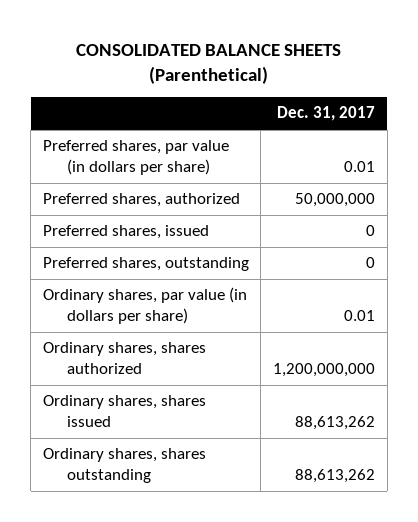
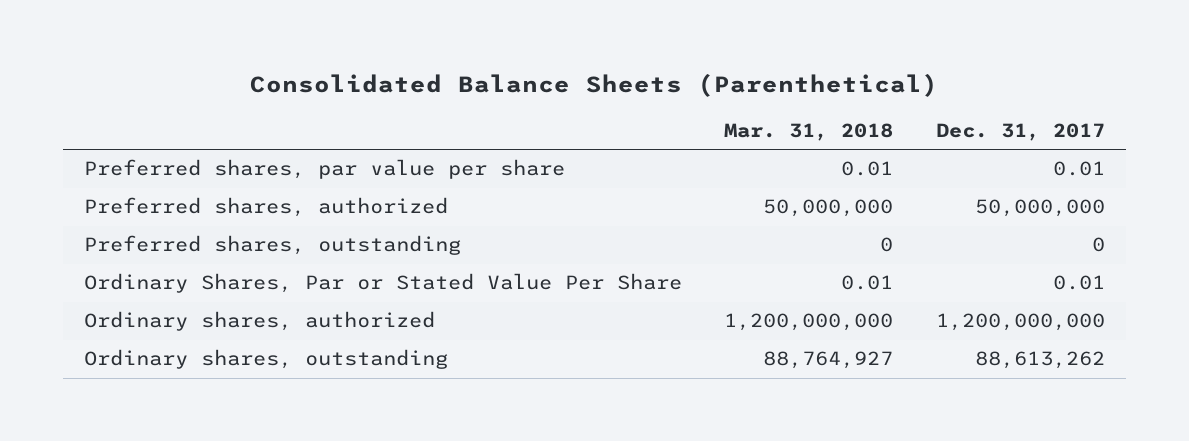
[75,43,341,84] CONSOLIDATED BALANCE SHEETS (Parenthetical) -> [250,73,939,98] Consolidated Balance Sheets (Parenthetical)
none -> [724,122,894,141] Mar. 31, 2018
[42,140,229,176] Preferred shares, par value (in dollars per share) -> [84,159,566,180] Preferred shares, par value per share
[42,225,209,240] Preferred shares, issued -> none
[42,395,206,428] Ordinary shares, shares issued -> none
[42,287,247,325] Ordinary shares, par value (in dollars per share) -> [84,273,683,294] Ordinary Shares, Par or Stated Value Per Share
[42,342,206,375] Ordinary shares, shares authorized -> [84,311,436,332] Ordinary shares, authorized
[42,448,206,484] Ordinary shares, shares outstanding -> [84,349,449,370] Ordinary shares, outstanding

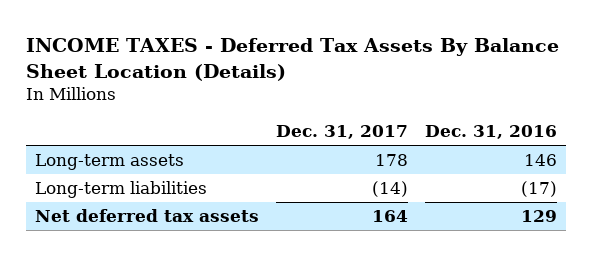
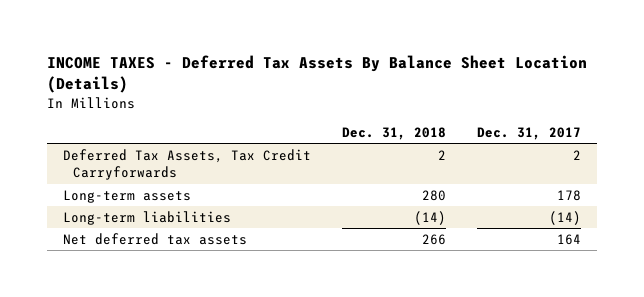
[425,124,558,139] Dec. 31, 2016 -> none
none -> [341,127,446,141] Dec. 31, 2018
none -> [62,148,311,181] Deferred Tax Assets, Tax Credit Carryforwards

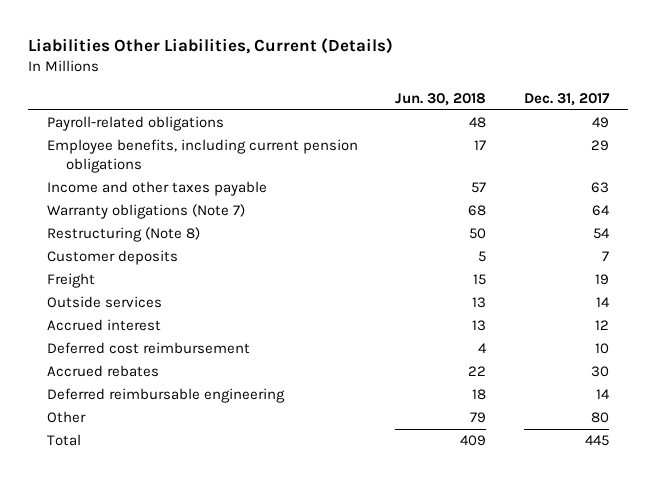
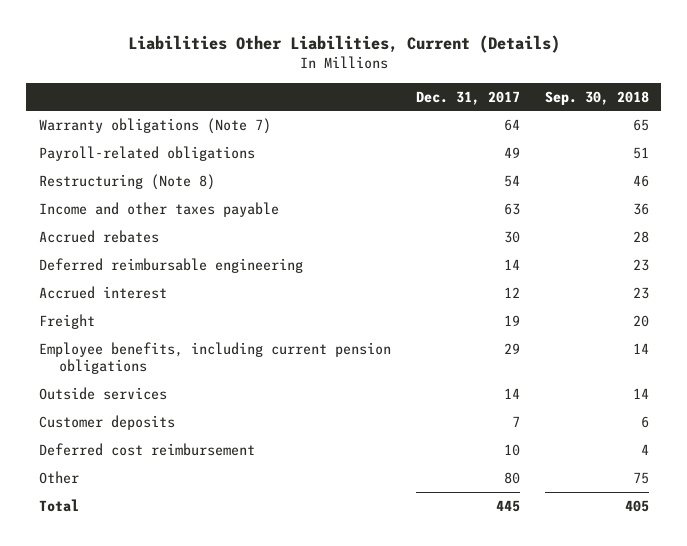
[395,92,487,106] Jun. 30, 2018 -> none
none -> [544,90,649,105] Sep. 30, 2018
[46,116,224,132] Payroll-related obligations -> [38,145,255,161] Payroll-related obligations
[46,181,267,197] Income and other taxes payable -> [38,201,279,217] Income and other taxes payable
[46,365,159,378] Accrued rebates -> [38,229,159,243] Accrued rebates
[46,388,285,404] Deferred reimbursable engineering -> [38,257,303,273] Deferred reimbursable engineering
[46,319,161,332] Accrued interest -> [38,285,167,299] Accrued interest
[46,139,358,174] Employee benefits, including current pension obligations -> [38,341,391,375] Employee benefits, including current pension obligations
[46,250,178,266] Customer deposits -> [38,414,175,430] Customer deposits

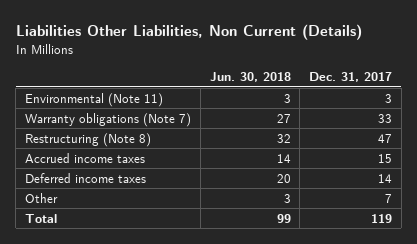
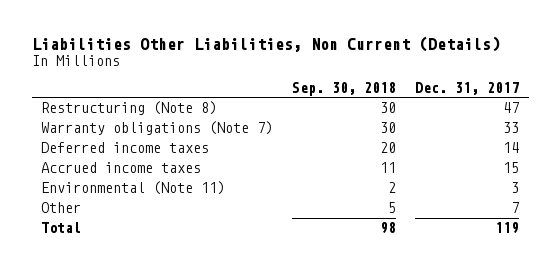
[209,72,291,83] Jun. 30, 2018 -> none
none -> [292,82,397,97] Sep. 30, 2018
[25,112,192,127] Warranty obligations (Note 7) -> [41,121,274,136] Warranty obligations (Note 7)
[25,152,146,163] Accrued income taxes -> [41,162,202,174] Accrued income taxes
[25,92,164,107] Environmental (Note 11) -> [41,181,226,196] Environmental (Note 11)

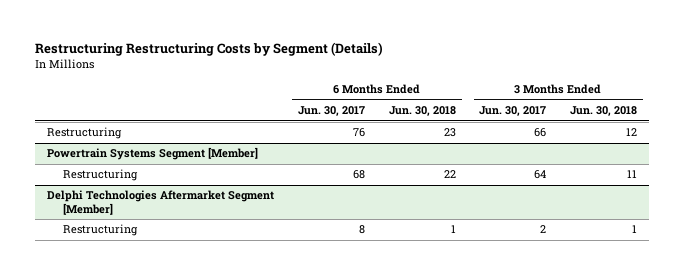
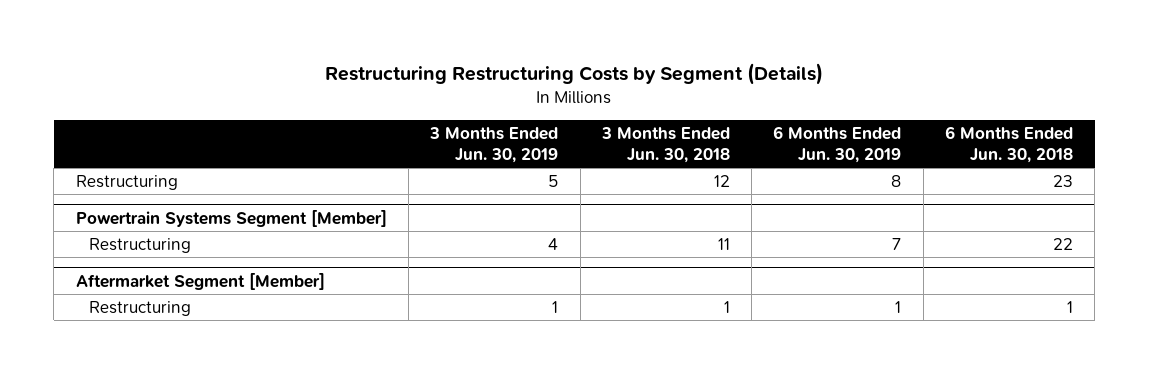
[298,106,366,117] Jun. 30, 2017 -> none
[479,106,547,117] Jun. 30, 2017 -> none
none -> [429,126,559,164] 3 Months Ended Jun. 30, 2019
none -> [773,125,902,164] 6 Months Ended Jun. 30, 2019
[47,190,275,215] Delphi Technologies Aftermarket Segment [Member] -> [75,272,325,290] Aftermarket Segment [Member]

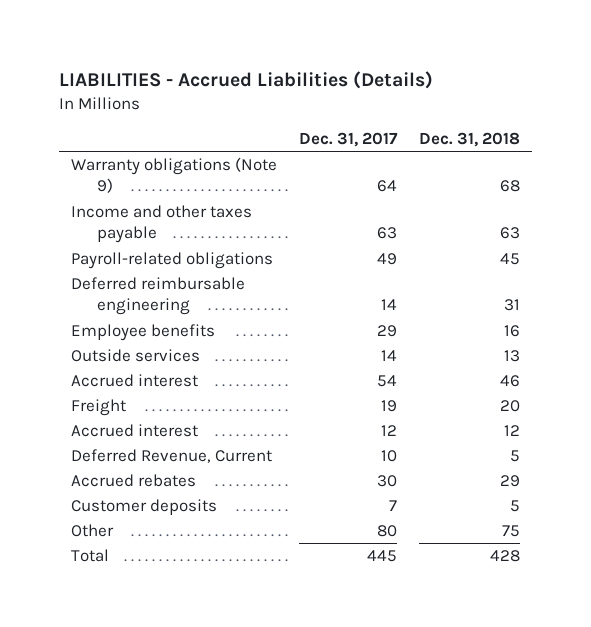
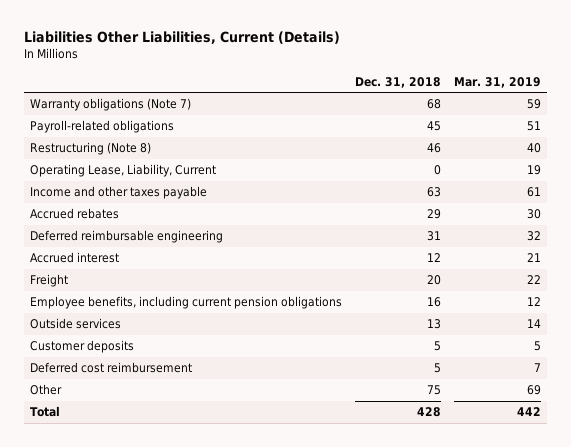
[59,70,434,89] LIABILITIES - Accrued Liabilities (Details) -> [23,31,340,45] Liabilities Other Liabilities, Current (Details)
[298,131,398,147] Dec. 31, 2017 -> none
none -> [453,76,541,88] Mar. 31, 2019
[70,157,277,194] Warranty obligations (Note 9) -> [30,98,192,112] Warranty obligations (Note 7)
none -> [30,142,152,156] Restructuring (Note 8)
none -> [30,164,217,178] Operating Lease, Liability, Current
[70,205,252,244] Income and other taxes payable -> [30,186,208,200] Income and other taxes payable
[70,474,196,488] Accrued rebates -> [30,208,120,220] Accrued rebates
[70,324,215,342] Employee benefits -> none
[70,374,198,388] Accrued interest -> none
[70,449,272,464] Deferred Revenue, Current -> none
[70,399,126,417] Freight -> [30,274,69,288] Freight
none -> [30,296,343,310] Employee benefits, including current pension obligations
[70,349,200,363] Outside services -> [30,318,122,330] Outside services
none -> [30,362,193,374] Deferred cost reimbursement

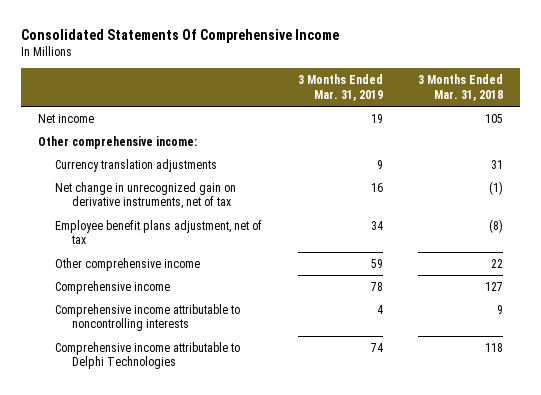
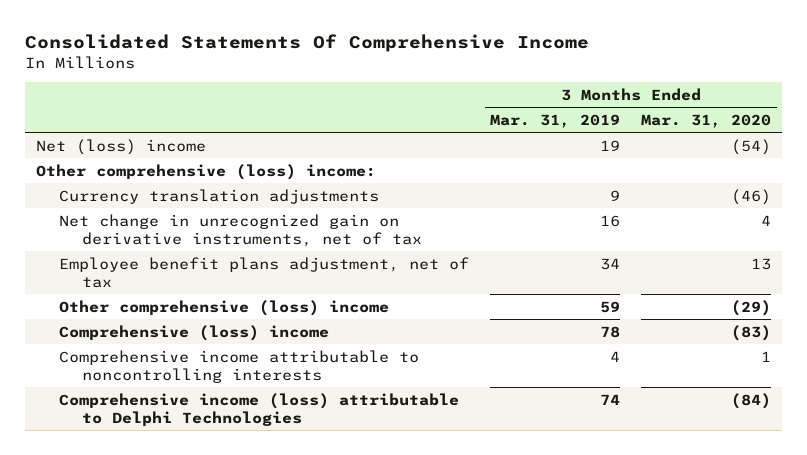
[417,74,503,101] 3 Months Ended Mar. 31, 2018 -> none
none -> [641,113,772,128] Mar. 31, 2020
[38,113,95,123] Net income -> [35,138,206,155] Net (loss) income
[38,135,198,149] Other comprehensive income: -> [35,163,376,180] Other comprehensive (loss) income:
[55,257,201,271] Other comprehensive income -> [58,299,389,316] Other comprehensive (loss) income
[55,280,171,294] Comprehensive income -> [58,324,329,341] Comprehensive (loss) income
[55,341,241,370] Comprehensive income attributable to Delphi Technologies -> [58,392,459,426] Comprehensive income (loss) attributable to Delphi Technologies

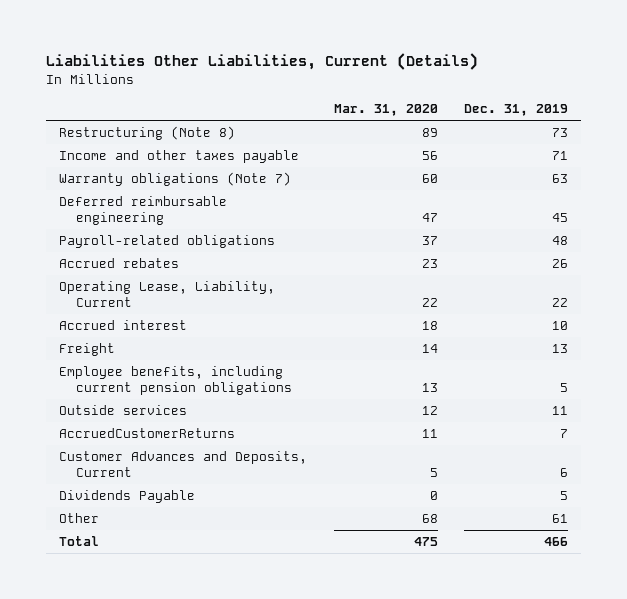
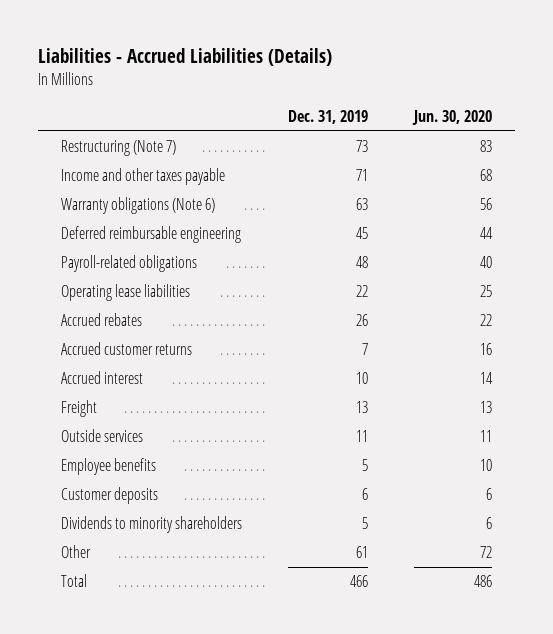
[45,53,478,71] Liabilities Other Liabilities, Current (Details) -> [38,48,333,67] Liabilities - Accrued Liabilities (Details)
[333,104,438,117] Mar. 31, 2020 -> none
none -> [411,109,492,125] Jun. 30, 2020
[59,126,236,141] Restructuring (Note 8) -> [61,140,177,157] Restructuring (Note 7)
[59,172,292,187] Warranty obligations (Note 7) -> [61,197,216,215] Warranty obligations (Note 6)
none -> [61,284,191,302] Operating lease liabilities
[59,281,276,308] Operating Lease, Liability, Current -> none
none -> [61,342,193,356] Accrued customer returns
[59,366,292,396] Employee benefits, including current pension obligations -> none
[59,428,236,439] AccruedCustomerReturns -> none
[59,451,308,478] Customer Advances and Deposits, Current -> none
none -> [61,458,157,476] Employee benefits
none -> [61,487,159,505] Customer deposits
[59,490,196,504] Dividends Payable -> [61,516,243,534] Dividends to minority shareholders

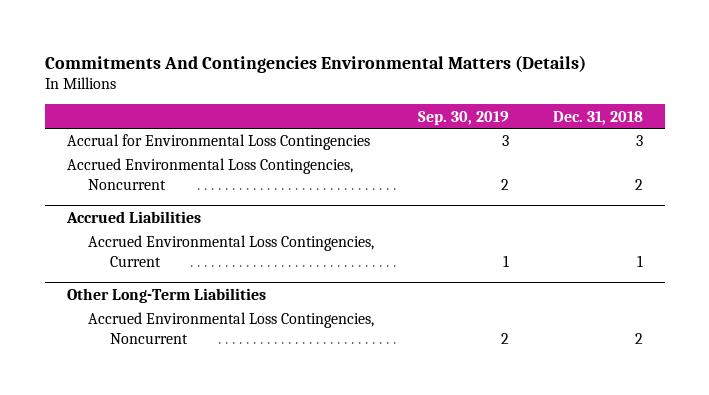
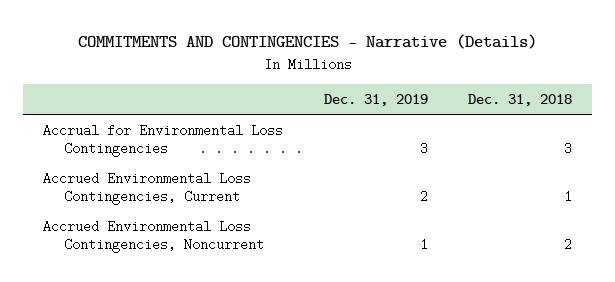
[44,54,586,73] Commitments And Contingencies Environmental Matters (Details) -> [77,34,537,50] COMMITMENTS AND CONTINGENCIES - Narrative (Details)
[417,110,509,125] Sep. 30, 2019 -> none
none -> [323,94,428,107] Dec. 31, 2019
[66,158,353,190] Accrued Environmental Loss Contingencies, Noncurrent -> none
[65,210,201,223] Accrued Liabilities -> none
[66,287,266,303] Other Long-Term Liabilities -> none

